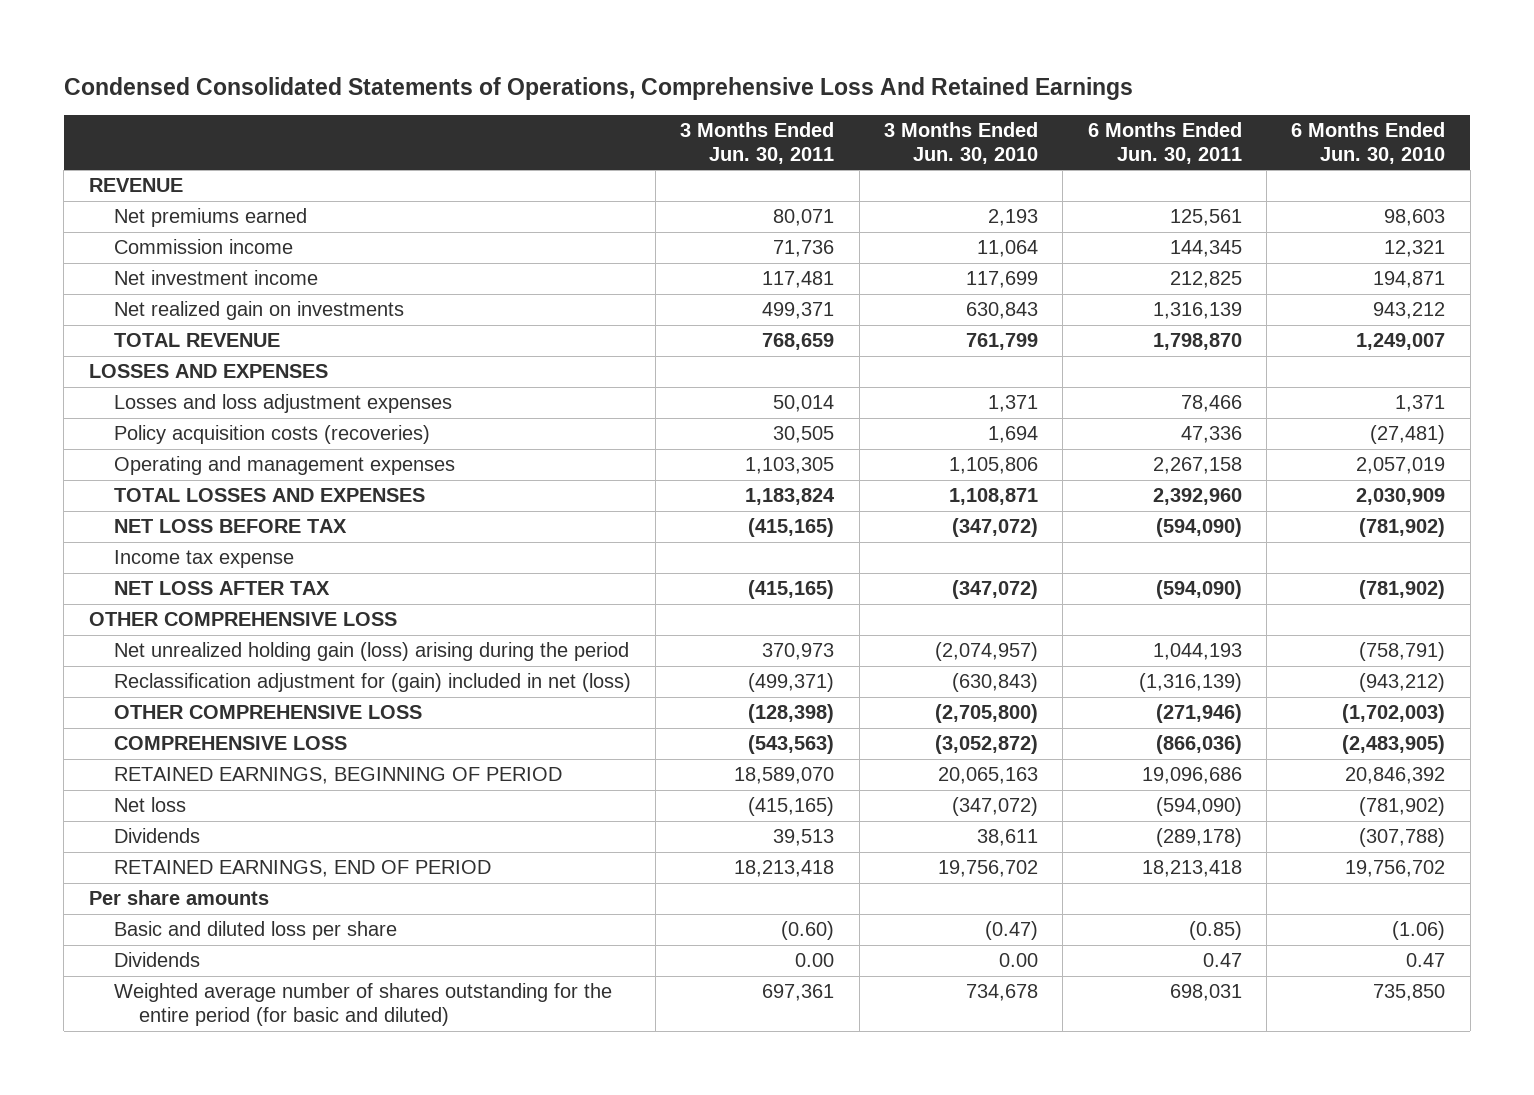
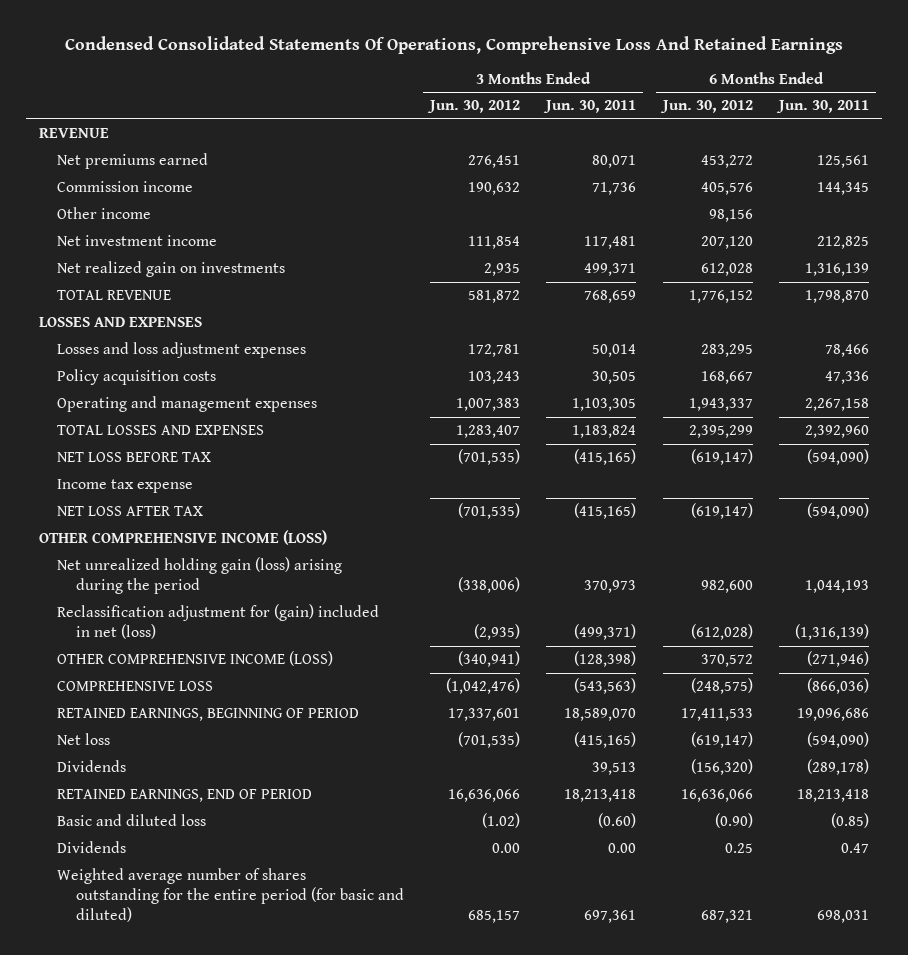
[63,76,1133,100] Condensed Consolidated Statements of Operations, Comprehensive Loss And Retained Earnings -> [65,36,844,55] Condensed Consolidated Statements Of Operations, Comprehensive Loss And Retained Earnings
[884,122,1039,164] 3 Months Ended Jun. 30, 2010 -> none
[1291,122,1446,164] 6 Months Ended Jun. 30, 2010 -> none
none -> [427,100,521,114] Jun. 30, 2012
none -> [659,100,753,114] Jun. 30, 2012
none -> [57,207,152,220] Other income
[113,425,430,445] Policy acquisition costs (recoveries) -> [57,369,217,386] Policy acquisition costs
[88,612,397,627] OTHER COMPREHENSIVE LOSS -> [39,530,328,546] OTHER COMPREHENSIVE INCOME (LOSS)
[113,705,422,720] OTHER COMPREHENSIVE LOSS -> [57,651,334,667] OTHER COMPREHENSIVE INCOME (LOSS)
[88,890,269,906] Per share amounts -> none
[113,921,397,941] Basic and diluted loss per share -> [57,814,207,827] Basic and diluted loss

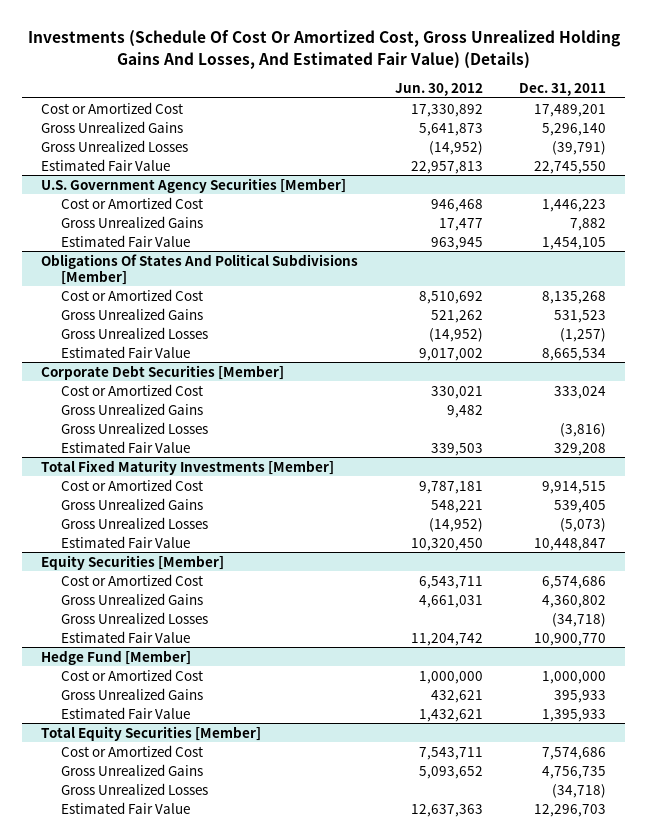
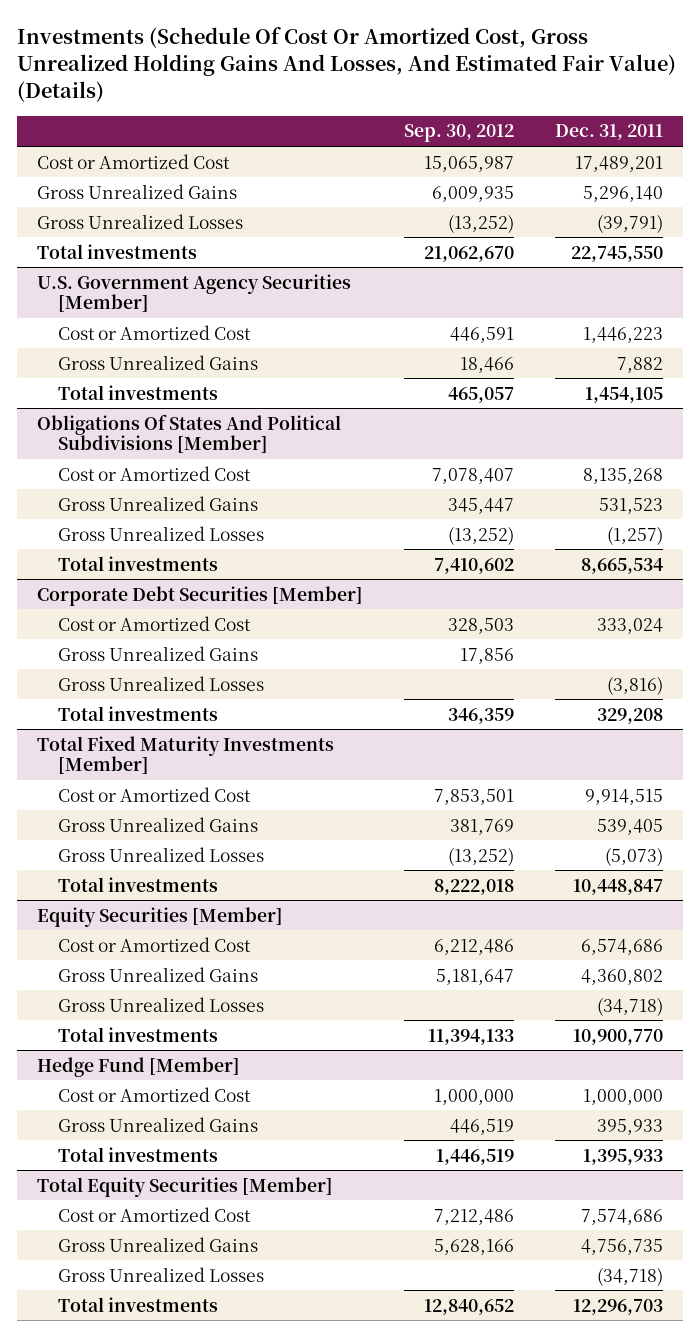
[394,82,483,96] Jun. 30, 2012 -> none
none -> [404,124,515,143] Sep. 30, 2012
[40,158,170,171] Estimated Fair Value -> [37,243,198,259] Total investments
[60,234,190,247] Estimated Fair Value -> [57,384,218,400] Total investments
[60,345,190,358] Estimated Fair Value -> [57,555,218,571] Total investments
[60,440,190,453] Estimated Fair Value -> [57,705,218,721] Total investments
[60,535,190,548] Estimated Fair Value -> [57,876,218,892] Total investments
[60,630,190,643] Estimated Fair Value -> [57,1026,218,1042] Total investments
[60,706,190,719] Estimated Fair Value -> [57,1146,218,1162] Total investments
[60,801,190,814] Estimated Fair Value -> [57,1296,218,1312] Total investments

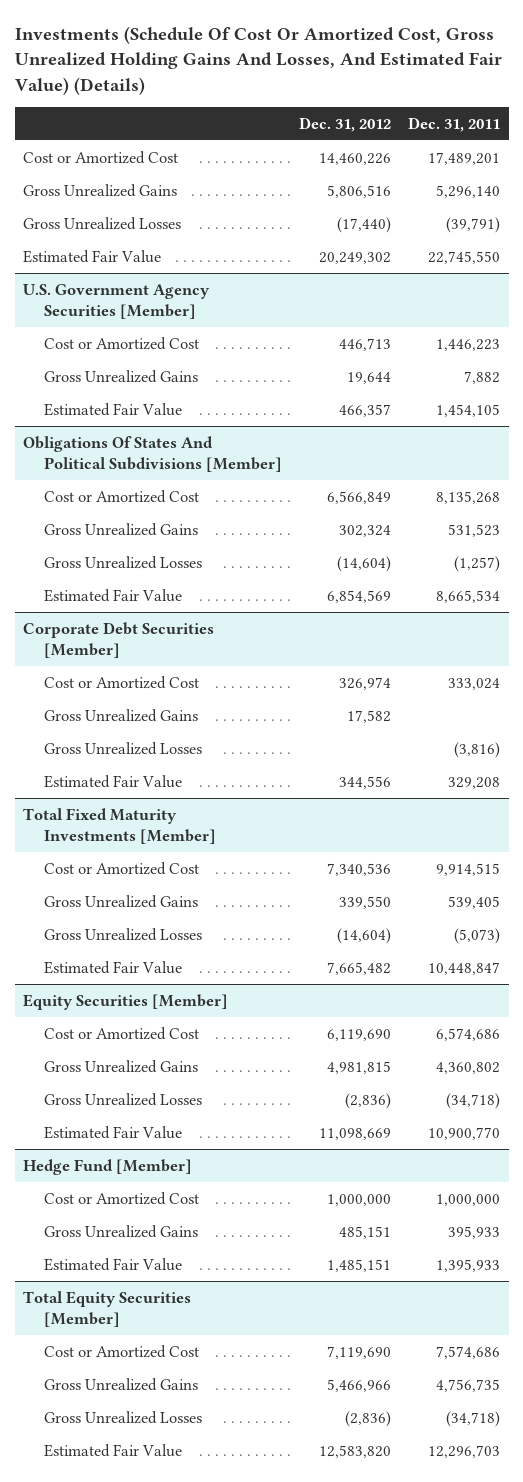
[404,124,515,143] Sep. 30, 2012 -> none
none -> [299,116,392,132] Dec. 31, 2012
[37,243,198,259] Total investments -> [23,249,162,263] Estimated Fair Value
[57,384,218,400] Total investments -> [44,402,183,416] Estimated Fair Value
[57,555,218,571] Total investments -> [44,588,183,602] Estimated Fair Value
[57,705,218,721] Total investments -> [44,774,183,788] Estimated Fair Value
[57,876,218,892] Total investments -> [44,960,183,974] Estimated Fair Value
[57,1026,218,1042] Total investments -> [44,1125,183,1139] Estimated Fair Value
[57,1146,218,1162] Total investments -> [44,1257,183,1271] Estimated Fair Value
[57,1296,218,1312] Total investments -> [44,1443,183,1457] Estimated Fair Value

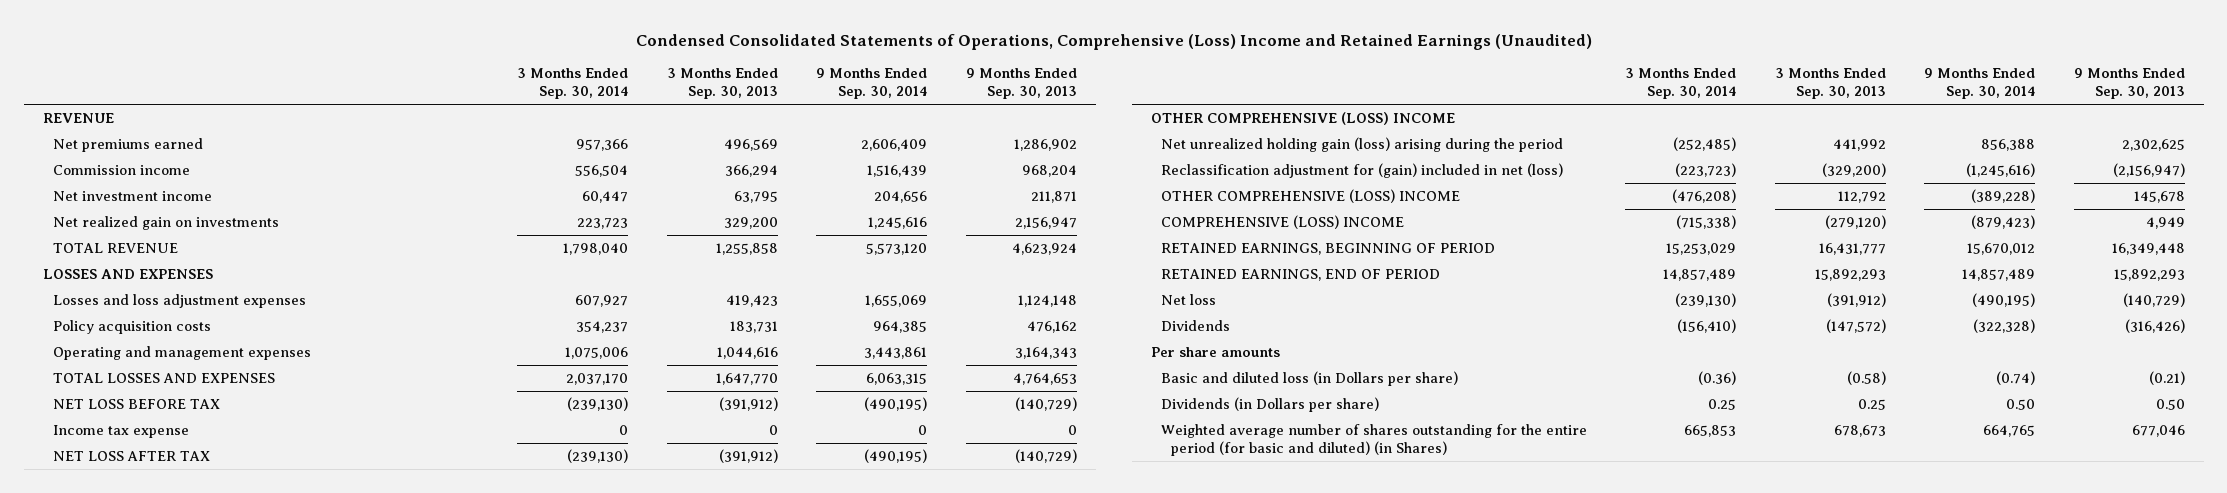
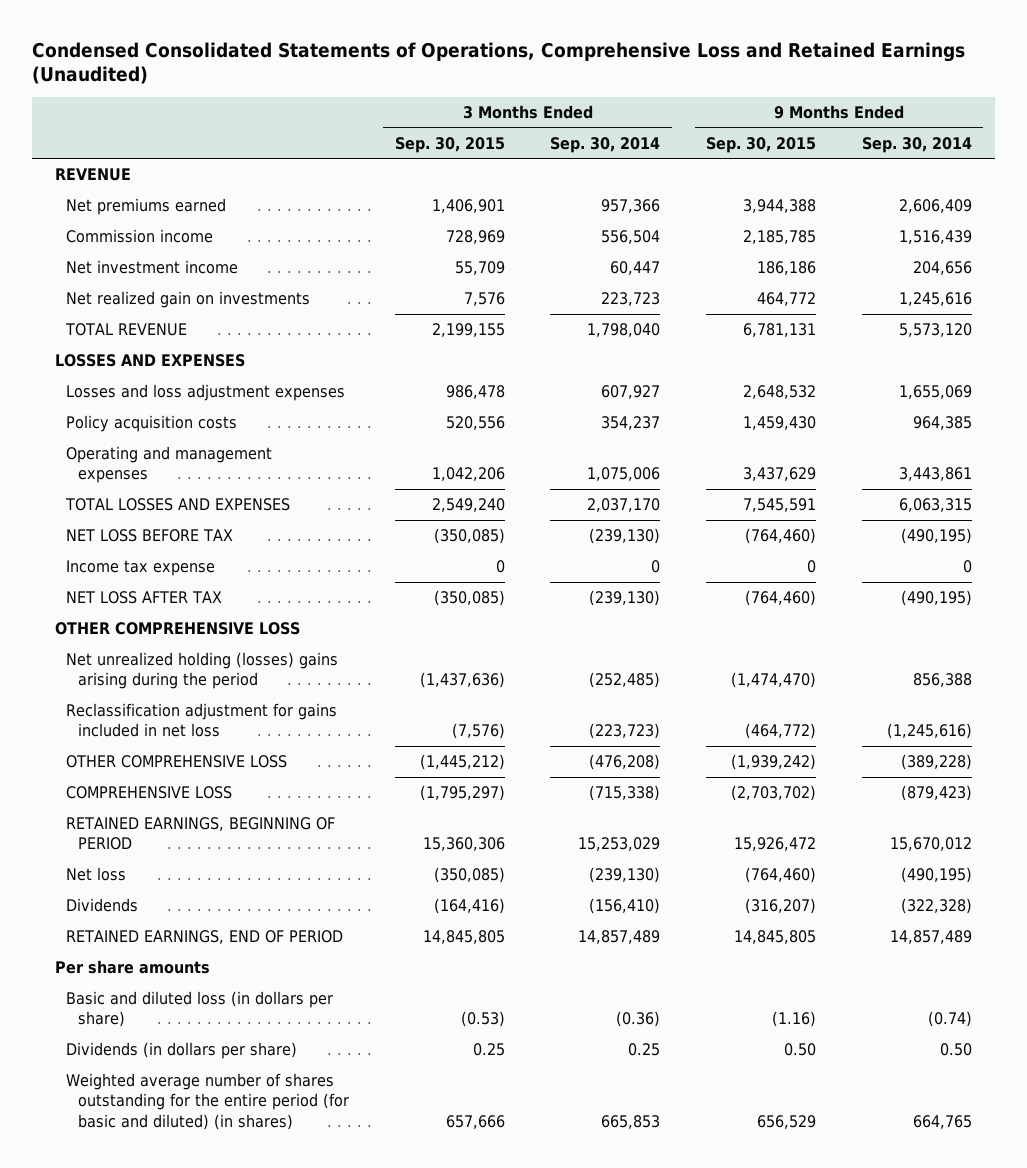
[635,33,1592,50] Condensed Consolidated Statements of Operations, Comprehensive (Loss) Income and Retained Earnings (Unaudited) -> [31,41,965,85] Condensed Consolidated Statements of Operations, Comprehensive Loss and Retained Earnings (Unaudited)
[666,67,778,100] 3 Months Ended Sep. 30, 2013 -> none
[965,67,1077,100] 9 Months Ended Sep. 30, 2013 -> none
none -> [394,136,505,153] Sep. 30, 2015
none -> [706,136,817,153] Sep. 30, 2015
[1150,111,1455,125] OTHER COMPREHENSIVE (LOSS) INCOME -> [54,622,300,636] OTHER COMPREHENSIVE LOSS
[1160,136,1563,152] Net unrealized holding gain (loss) arising during the period -> [66,652,339,690] Net unrealized holding (losses) gains arising during the period
[1160,162,1563,178] Reclassification adjustment for (gain) included in net (loss) -> [66,703,338,738] Reclassification adjustment for gains included in net loss
[1160,188,1460,203] OTHER COMPREHENSIVE (LOSS) INCOME -> [66,755,288,769] OTHER COMPREHENSIVE LOSS
[1160,214,1404,229] COMPREHENSIVE (LOSS) INCOME -> [66,786,233,800] COMPREHENSIVE LOSS
[1160,268,1440,281] RETAINED EARNINGS, END OF PERIOD -> [66,930,344,945] RETAINED EARNINGS, END OF PERIOD
[1160,370,1458,386] Basic and diluted loss (in Dollars per share) -> [66,991,334,1028] Basic and diluted loss (in dollars per share)
[1160,396,1379,412] Dividends (in Dollars per share) -> [66,1042,298,1060] Dividends (in dollars per share)
[1160,423,1587,457] Weighted average number of shares outstanding for the entire period (for basic and diluted) (in Shares) -> [66,1073,350,1130] Weighted average number of shares outstanding for the entire period (for basic and diluted) (in shares)

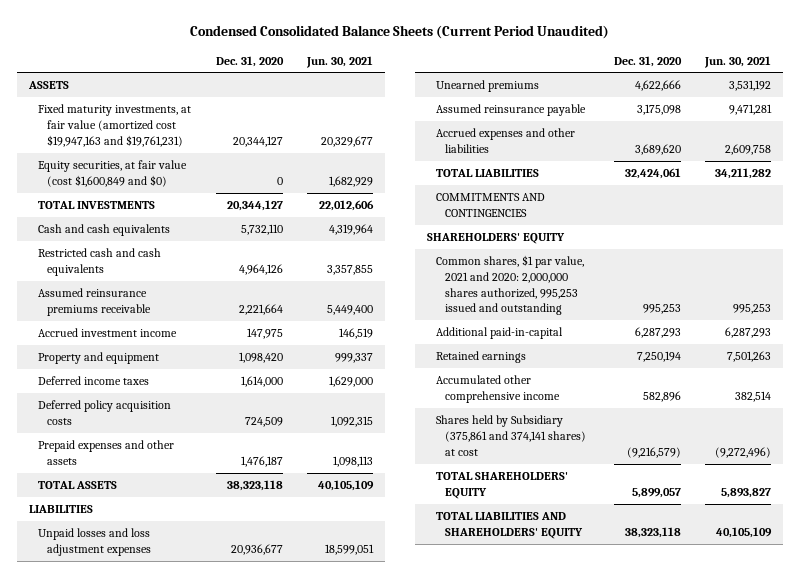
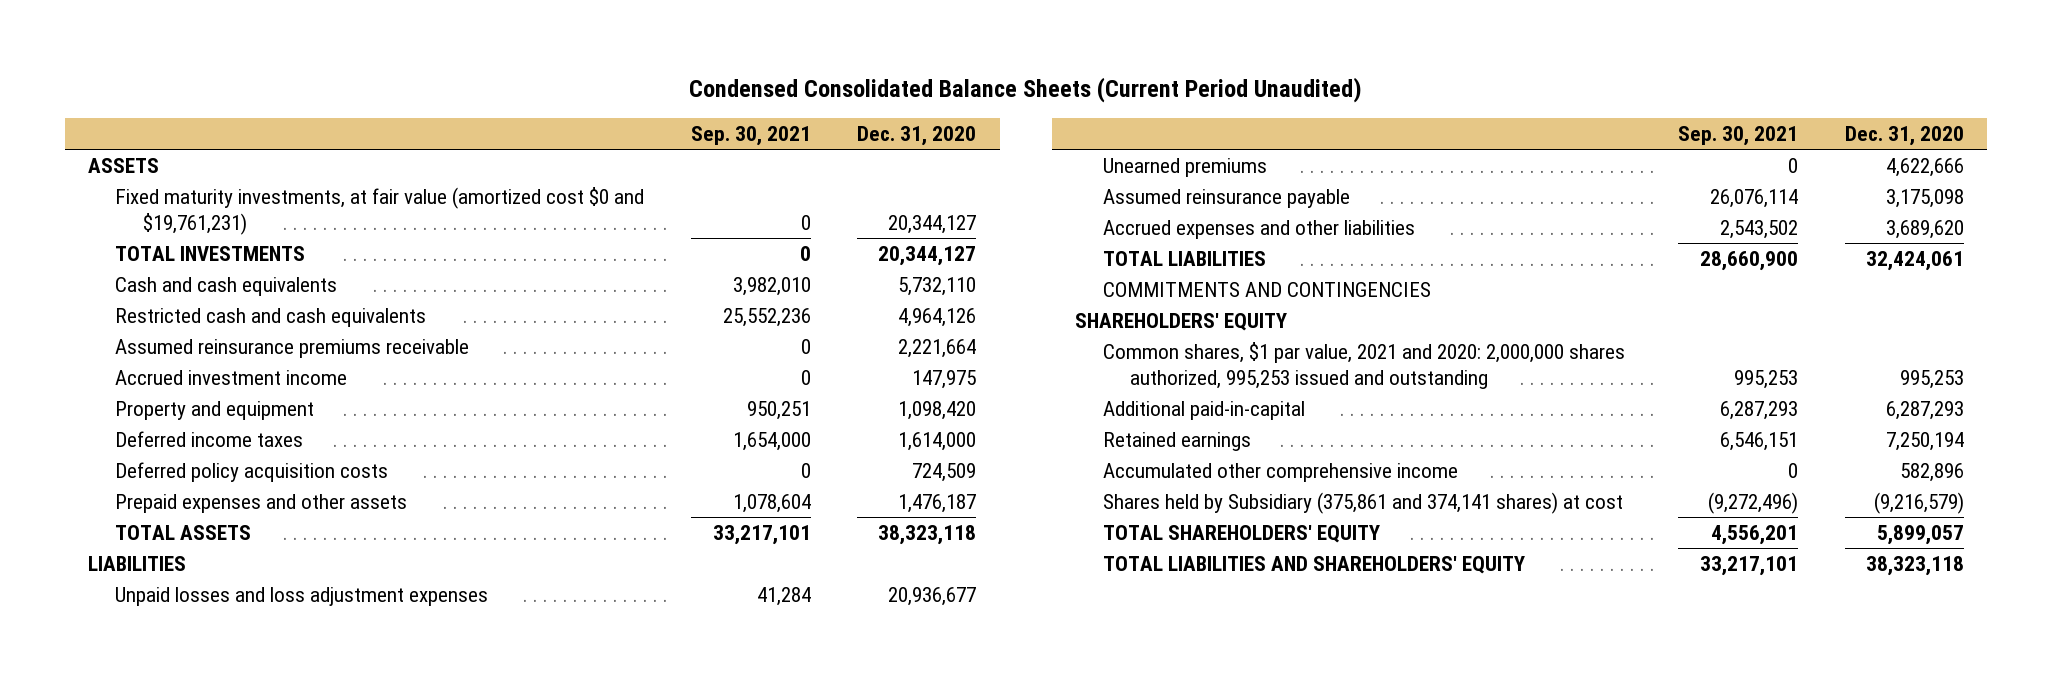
[305,55,373,68] Jun. 30, 2021 -> none
none -> [690,126,811,147] Sep. 30, 2021
[38,160,188,187] Equity securities, at fair value (cost $1,600,849 and $0) -> none
[38,104,192,147] Fixed maturity investments, at fair value (amortized cost $19,947,163 and $19,761,231) -> [115,187,645,236] Fixed maturity investments, at fair value (amortized cost $0 and $19,761,231)

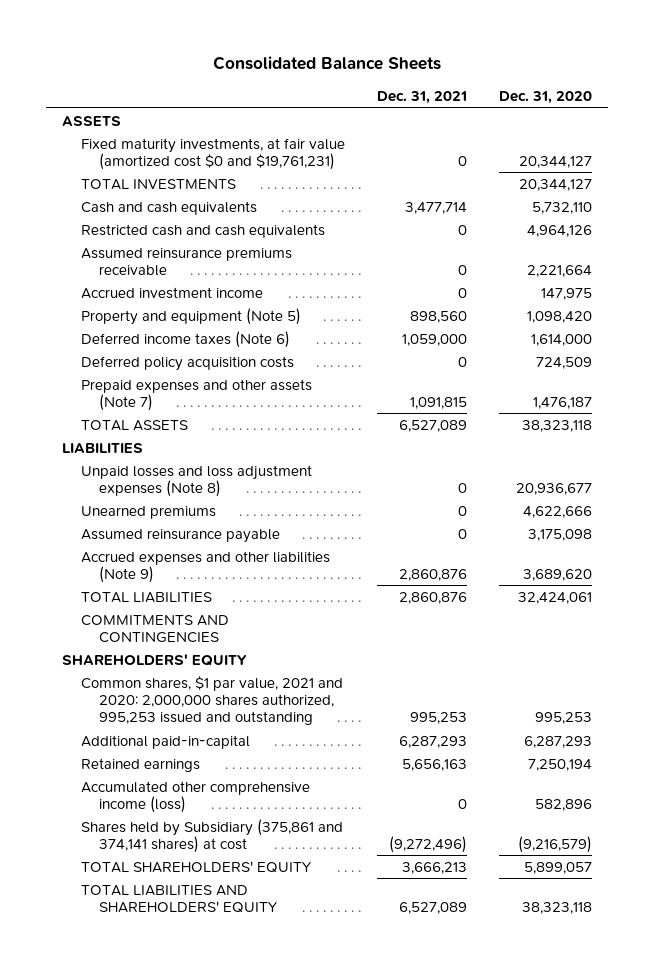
[688,77,1362,104] Condensed Consolidated Balance Sheets (Current Period Unaudited) -> [213,56,442,71] Consolidated Balance Sheets
[690,126,811,147] Sep. 30, 2021 -> none
none -> [376,90,467,104] Dec. 31, 2021
[115,401,315,421] Property and equipment -> [80,307,301,325] Property and equipment (Note 5)
[115,431,304,448] Deferred income taxes -> [80,330,290,348] Deferred income taxes (Note 6)
[115,494,408,514] Prepaid expenses and other assets -> [80,378,312,411] Prepaid expenses and other assets (Note 7)
[115,587,489,607] Unpaid losses and loss adjustment expenses -> [80,464,312,497] Unpaid losses and loss adjustment expenses (Note 8)
[1102,220,1415,240] Accrued expenses and other liabilities -> [80,550,330,583] Accrued expenses and other liabilities (Note 9)
[1102,463,1458,483] Accumulated other comprehensive income -> [80,780,310,813] Accumulated other comprehensive income (loss)

